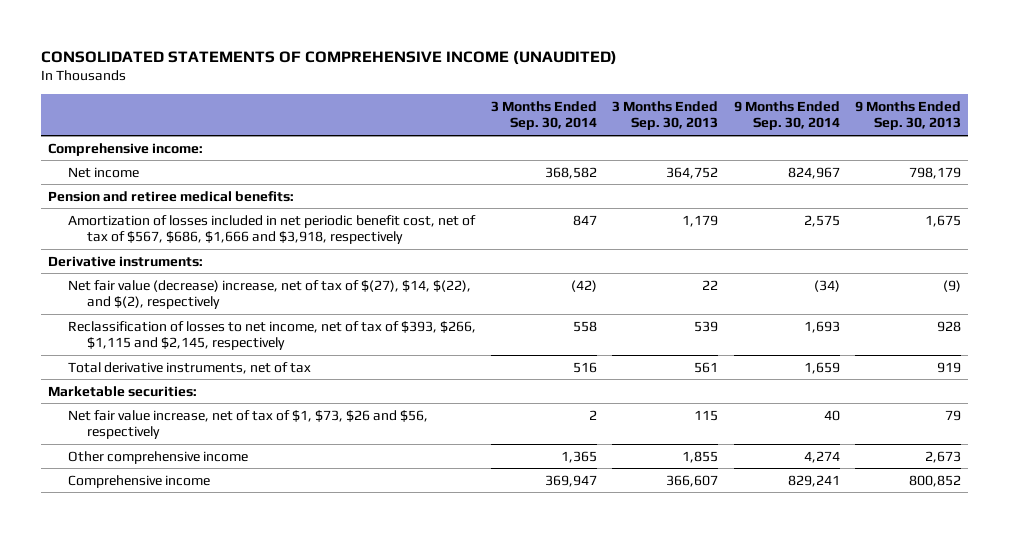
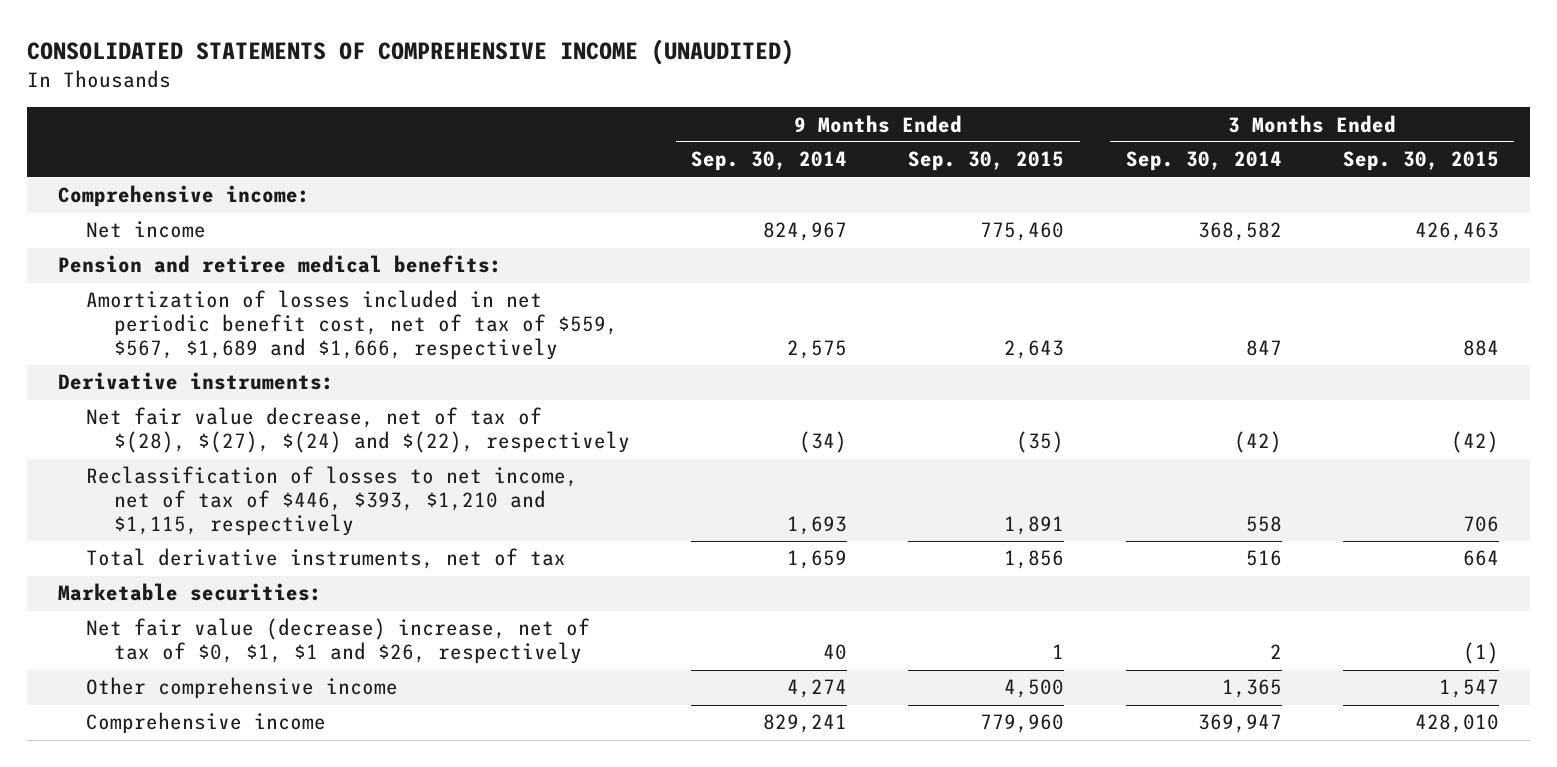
[612,100,719,131] 3 Months Ended Sep. 30, 2013 -> none
[854,100,961,131] 9 Months Ended Sep. 30, 2013 -> none
none -> [908,151,1065,172] Sep. 30, 2015
none -> [1342,151,1499,172] Sep. 30, 2015
[67,214,476,245] Amortization of losses included in net periodic benefit cost, net of tax of $567, $686, $1,666 and $3,918, respectively -> [85,290,618,361] Amortization of losses included in net periodic benefit cost, net of tax of $559, $567, $1,689 and $1,666, respectively
[67,279,471,310] Net fair value (decrease) increase, net of tax of $(27), $14, $(22), and $(2), respectively -> [85,407,630,454] Net fair value decrease, net of tax of $(28), $(27), $(24) and $(22), respectively
[67,320,476,351] Reclassification of losses to net income, net of tax of $393, $266, $1,115 and $2,145, respectively -> [85,466,578,537] Reclassification of losses to net income, net of tax of $446, $393, $1,210 and $1,115, respectively
[67,409,428,440] Net fair value increase, net of tax of $1, $73, $26 and $56, respectively -> [85,618,590,665] Net fair value (decrease) increase, net of tax of $0, $1, $1 and $26, respectively

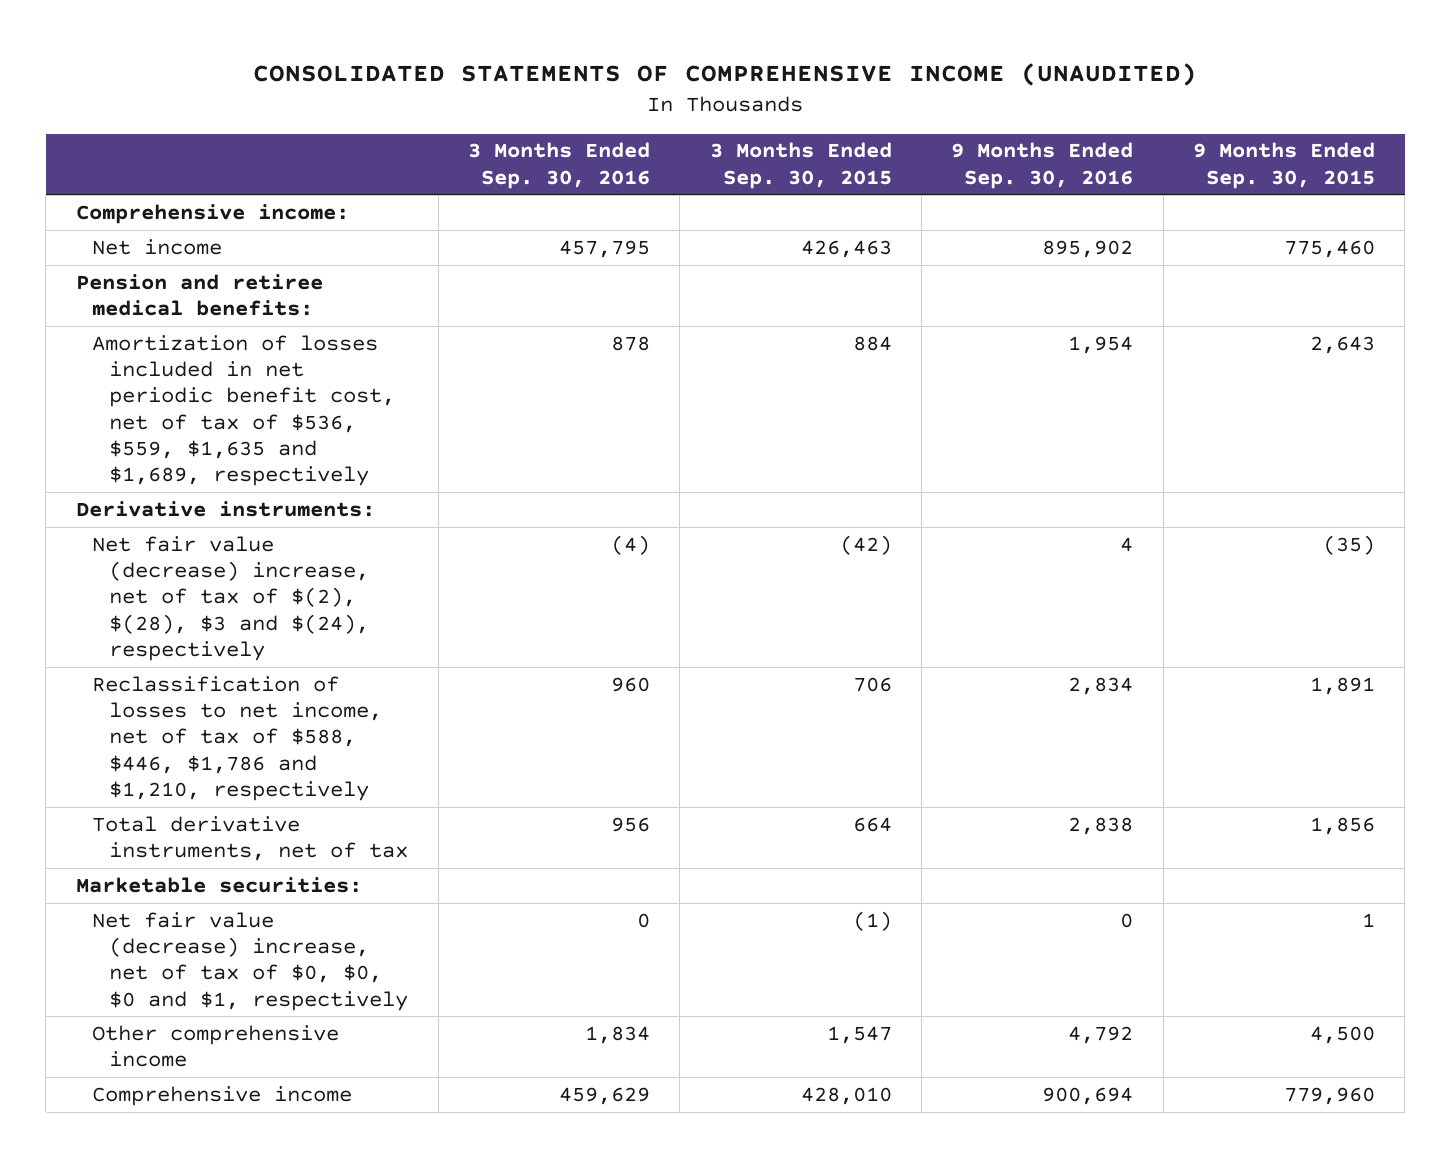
[691,151,848,172] Sep. 30, 2014 -> none
[1125,151,1282,172] Sep. 30, 2014 -> none
none -> [467,142,650,189] 3 Months Ended Sep. 30, 2016
none -> [951,142,1134,189] 9 Months Ended Sep. 30, 2016
[85,290,618,361] Amortization of losses included in net periodic benefit cost, net of tax of $559, $567, $1,689 and $1,666, respectively -> [92,334,396,487] Amortization of losses included in net periodic benefit cost, net of tax of $536, $559, $1,635 and $1,689, respectively
[85,407,630,454] Net fair value decrease, net of tax of $(28), $(27), $(24) and $(22), respectively -> [92,535,370,661] Net fair value (decrease) increase, net of tax of $(2), $(28), $3 and $(24), respectively
[85,466,578,537] Reclassification of losses to net income, net of tax of $446, $393, $1,210 and $1,115, respectively -> [92,675,383,801] Reclassification of losses to net income, net of tax of $588, $446, $1,786 and $1,210, respectively
[85,618,590,665] Net fair value (decrease) increase, net of tax of $0, $1, $1 and $26, respectively -> [92,911,409,1011] Net fair value (decrease) increase, net of tax of $0, $0, $0 and $1, respectively

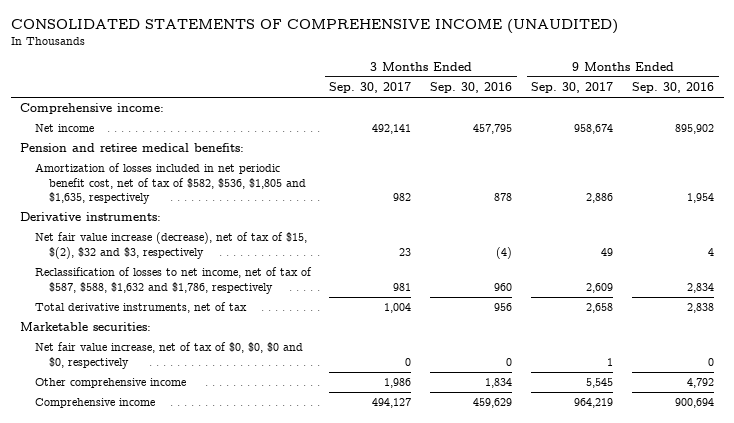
[709,142,892,189] 3 Months Ended Sep. 30, 2015 -> none
[1193,142,1376,189] 9 Months Ended Sep. 30, 2015 -> none
none -> [329,82,412,94] Sep. 30, 2017
none -> [531,82,614,94] Sep. 30, 2017
[92,334,396,487] Amortization of losses included in net periodic benefit cost, net of tax of $536, $559, $1,635 and $1,689, respectively -> [34,163,307,204] Amortization of losses included in net periodic benefit cost, net of tax of $582, $536, $1,805 and $1,635, respectively
[92,535,370,661] Net fair value (decrease) increase, net of tax of $(2), $(28), $3 and $(24), respectively -> [34,232,307,259] Net fair value increase (decrease), net of tax of $15, $(2), $32 and $3, respectively
[92,675,383,801] Reclassification of losses to net income, net of tax of $588, $446, $1,786 and $1,210, respectively -> [34,267,312,294] Reclassification of losses to net income, net of tax of $587, $588, $1,632 and $1,786, respectively
[92,911,409,1011] Net fair value (decrease) increase, net of tax of $0, $0, $0 and $1, respectively -> [34,342,303,369] Net fair value increase, net of tax of $0, $0, $0 and $0, respectively

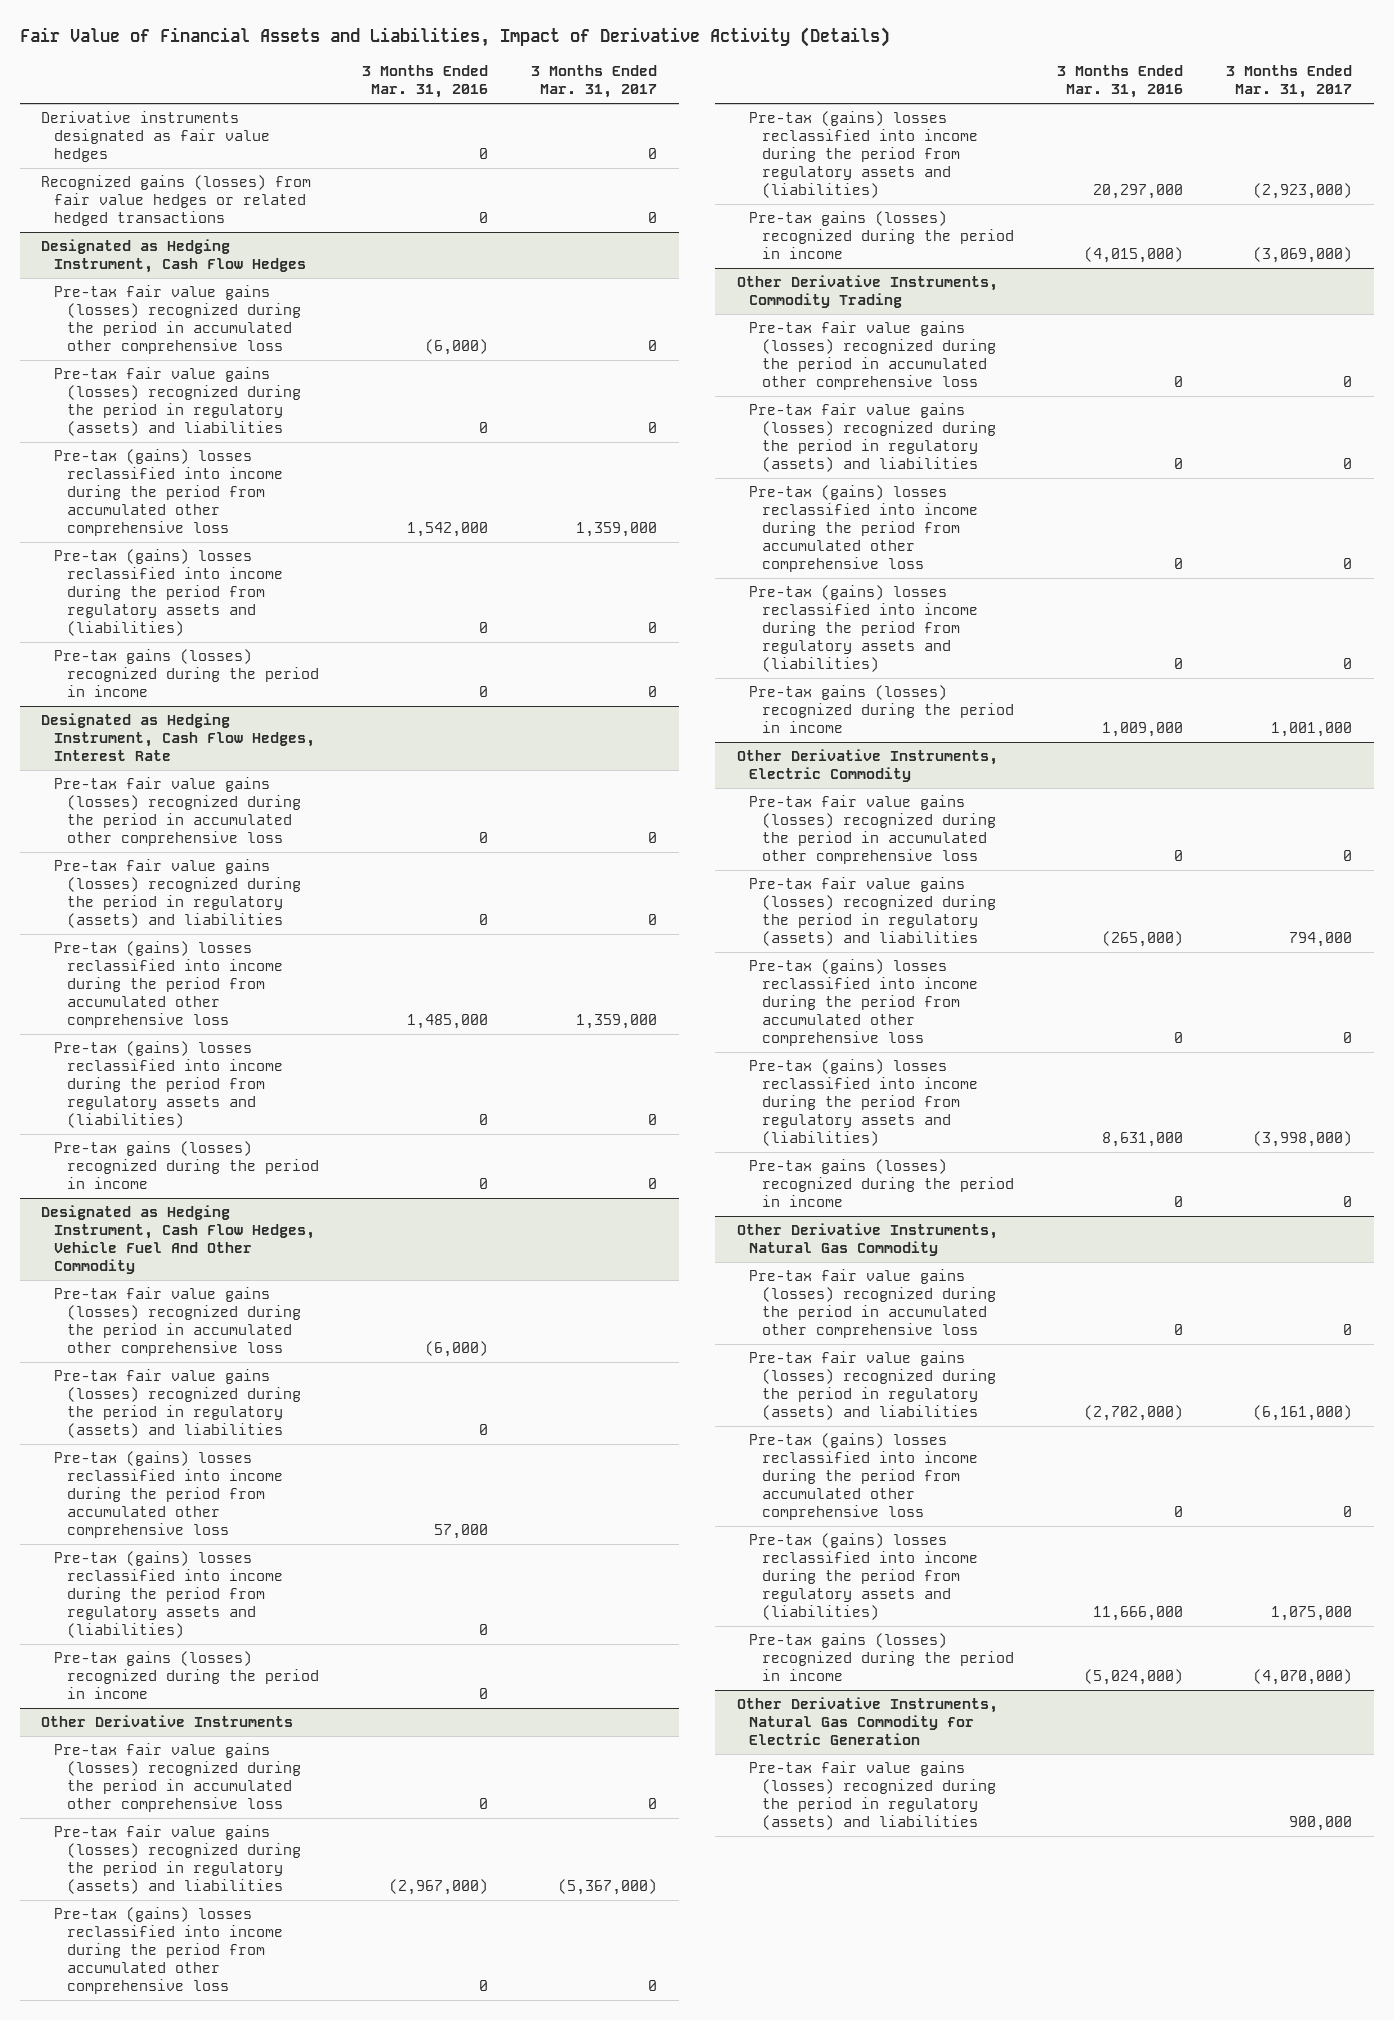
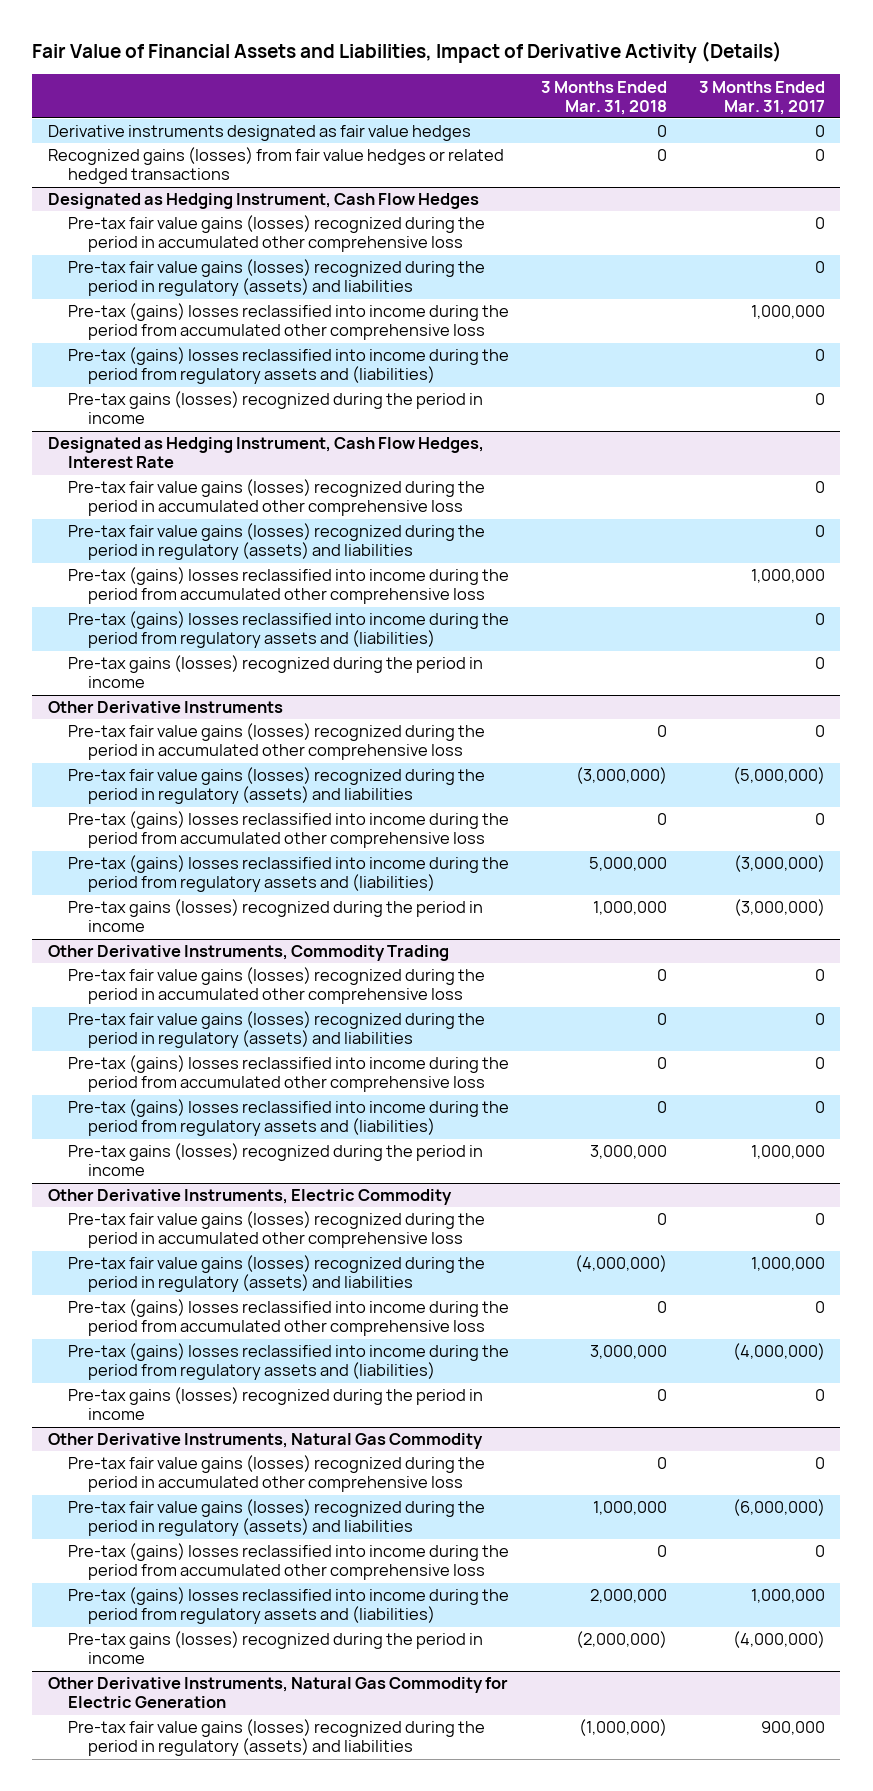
[361,65,488,99] 3 Months Ended Mar. 31, 2016 -> none
none -> [540,80,667,115] 3 Months Ended Mar. 31, 2018
[575,521,657,537] 1,359,000 -> [750,305,825,320] 1,000,000
[575,1013,657,1029] 1,359,000 -> [750,569,825,584] 1,000,000
[41,1205,315,1275] Designated as Hedging Instrument, Cash Flow Hedges, Vehicle Fuel And Other Commodity -> none
[53,1287,301,1357] Pre-tax fair value gains (losses) recognized during the period in accumulated other comprehensive loss -> none
[53,1369,301,1439] Pre-tax fair value gains (losses) recognized during the period in regulatory (assets) and liabilities -> none
[53,1451,283,1538] Pre-tax (gains) losses reclassified into income during the period from accumulated other comprehensive loss -> none
[53,1551,283,1638] Pre-tax (gains) losses reclassified into income during the period from regulatory assets and (liabilities) -> none
[53,1651,319,1700] Pre-tax gains (losses) recognized during the period in income -> none
[557,1879,657,1896] (5,367,000) -> [732,767,825,785] (5,000,000)
[1253,182,1353,199] (2,923,000) -> [733,855,825,873] (3,000,000)
[1253,247,1353,264] (3,069,000) -> [733,899,825,917] (3,000,000)
[1271,722,1353,738] 1,001,000 -> [750,1145,825,1160] 1,000,000
[1289,932,1353,948] 794,000 -> [750,1257,825,1272] 1,000,000
[1253,1130,1353,1147] (3,998,000) -> [732,1343,825,1361] (4,000,000)
[1253,1405,1353,1422] (6,161,000) -> [732,1499,825,1517] (6,000,000)
[1271,1605,1353,1621] 1,075,000 -> [750,1589,825,1604] 1,000,000
[1253,1669,1353,1686] (4,070,000) -> [732,1631,825,1649] (4,000,000)

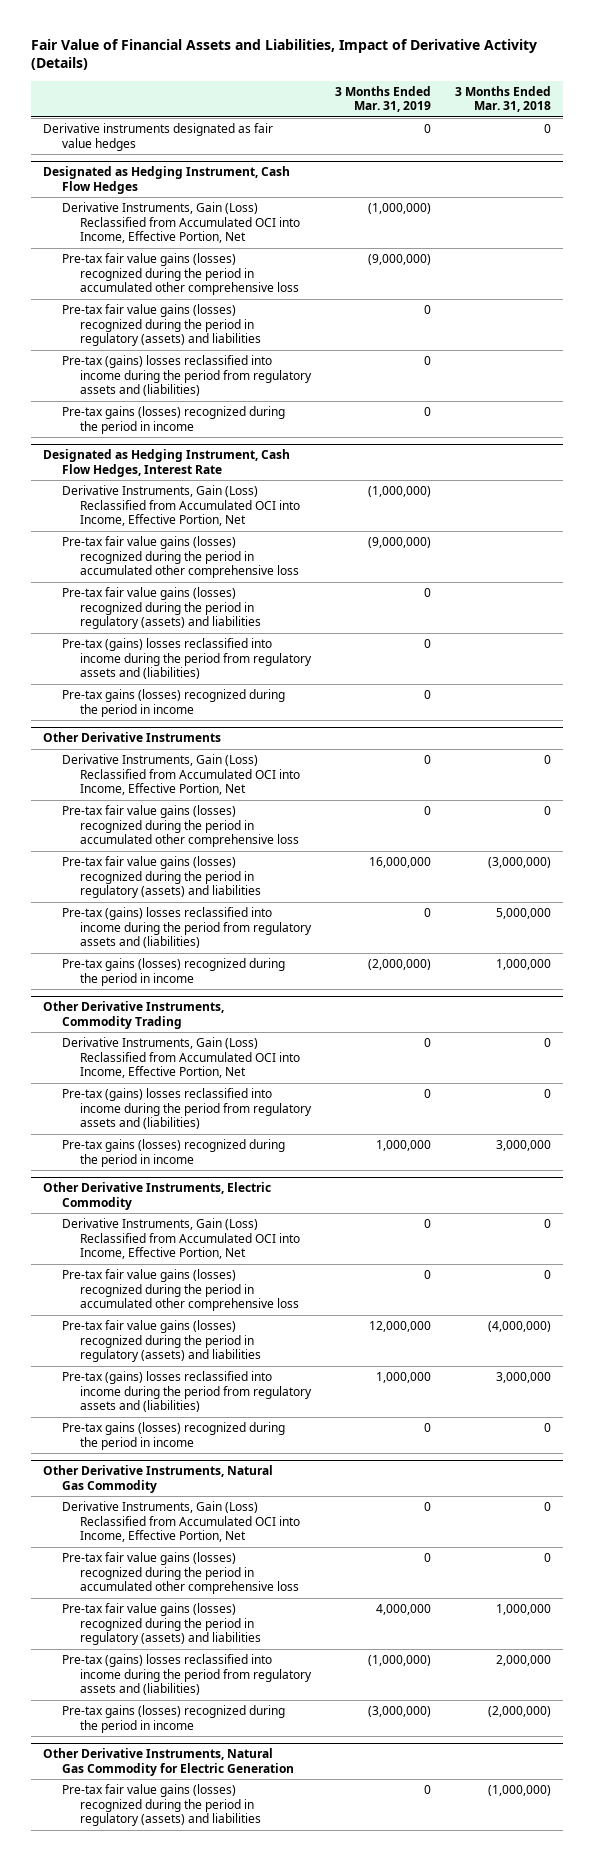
[698,80,825,115] 3 Months Ended Mar. 31, 2017 -> none
none -> [335,85,432,113] 3 Months Ended Mar. 31, 2019
[48,147,505,185] Recognized gains (losses) from fair value hedges or related hedged transactions -> none
none -> [61,202,301,244] Derivative Instruments, Gain (Loss) Reclassified from Accumulated OCI into Income, Effective Portion, Net
[67,303,509,341] Pre-tax (gains) losses reclassified into income during the period from accumulated other comprehensive loss -> none
none -> [61,485,301,527] Derivative Instruments, Gain (Loss) Reclassified from Accumulated OCI into Income, Effective Portion, Net
[67,567,509,605] Pre-tax (gains) losses reclassified into income during the period from accumulated other comprehensive loss -> none
none -> [61,754,301,796] Derivative Instruments, Gain (Loss) Reclassified from Accumulated OCI into Income, Effective Portion, Net
[67,811,509,849] Pre-tax (gains) losses reclassified into income during the period from accumulated other comprehensive loss -> none
[67,967,485,1005] Pre-tax fair value gains (losses) recognized during the period in accumulated other comprehensive loss -> none
[67,1011,485,1049] Pre-tax fair value gains (losses) recognized during the period in regulatory (assets) and liabilities -> none
[67,1055,509,1093] Pre-tax (gains) losses reclassified into income during the period from accumulated other comprehensive loss -> [61,1037,301,1079] Derivative Instruments, Gain (Loss) Reclassified from Accumulated OCI into Income, Effective Portion, Net
none -> [61,1218,301,1260] Derivative Instruments, Gain (Loss) Reclassified from Accumulated OCI into Income, Effective Portion, Net
[67,1299,509,1337] Pre-tax (gains) losses reclassified into income during the period from accumulated other comprehensive loss -> none
none -> [61,1501,301,1543] Derivative Instruments, Gain (Loss) Reclassified from Accumulated OCI into Income, Effective Portion, Net
[67,1543,509,1581] Pre-tax (gains) losses reclassified into income during the period from accumulated other comprehensive loss -> none

